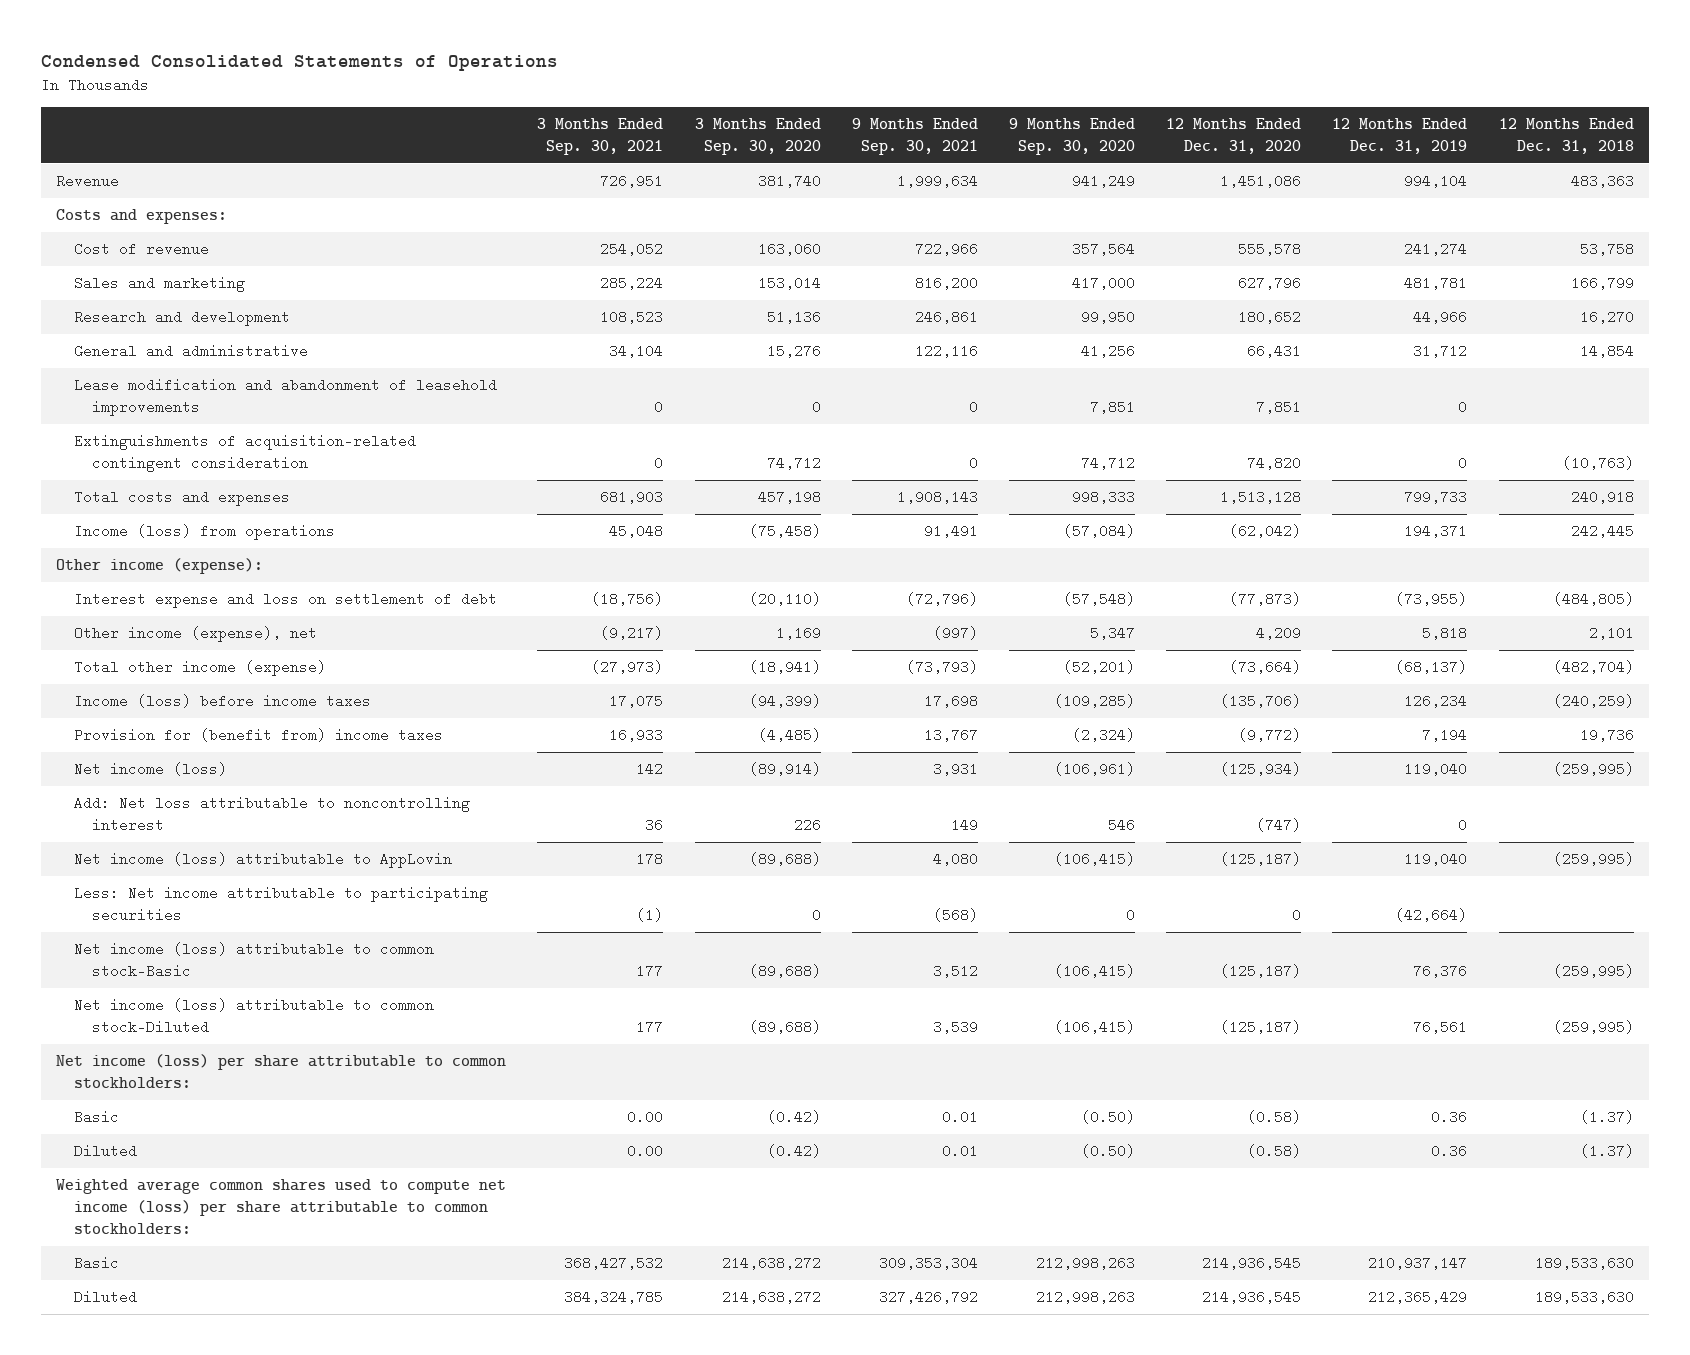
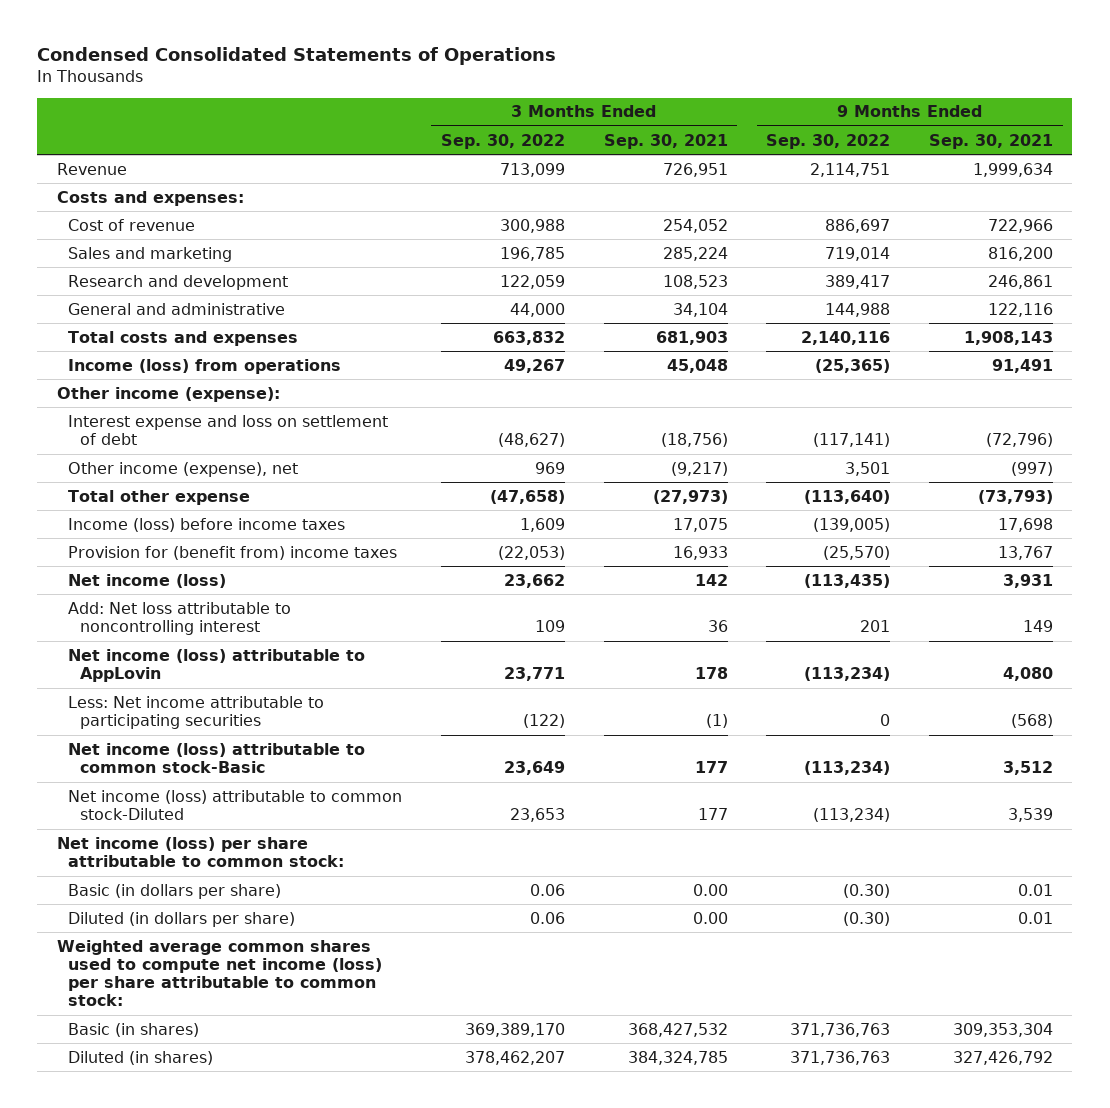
[694,118,821,155] 3 Months Ended Sep. 30, 2020 -> none
[1009,118,1136,155] 9 Months Ended Sep. 30, 2020 -> none
[1166,118,1302,154] 12 Months Ended Dec. 31, 2020 -> none
[1332,118,1468,154] 12 Months Ended Dec. 31, 2019 -> none
[1498,118,1634,154] 12 Months Ended Dec. 31, 2018 -> none
none -> [440,133,565,149] Sep. 30, 2022
none -> [766,133,891,149] Sep. 30, 2022
[73,378,497,417] Lease modification and abandonment of leasehold improvements -> none
[73,434,416,473] Extinguishments of acquisition-related contingent consideration -> none
[73,660,326,677] Total other income (expense) -> [68,489,251,505] Total other expense
[56,1054,507,1089] Net income (loss) per share attributable to common stockholders: -> [56,836,345,868] Net income (loss) per share attributable to common stock:
[73,1110,119,1125] Basic -> [68,883,282,899] Basic (in dollars per share)
[73,1144,137,1159] Diluted -> [68,911,296,927] Diluted (in dollars per share)
[56,1179,507,1235] Weighted average common shares used to compute net income (loss) per share attributable to common stockholders: -> [56,939,383,1007] Weighted average common shares used to compute net income (loss) per share attributable to common stock:
[73,1256,119,1271] Basic -> [68,1022,200,1037] Basic (in shares)
[73,1290,137,1305] Diluted -> [68,1050,214,1065] Diluted (in shares)

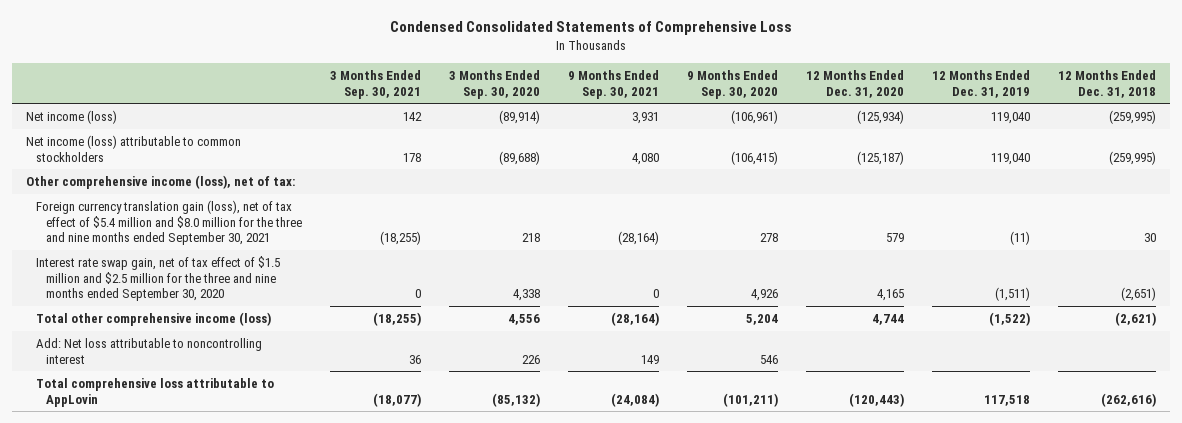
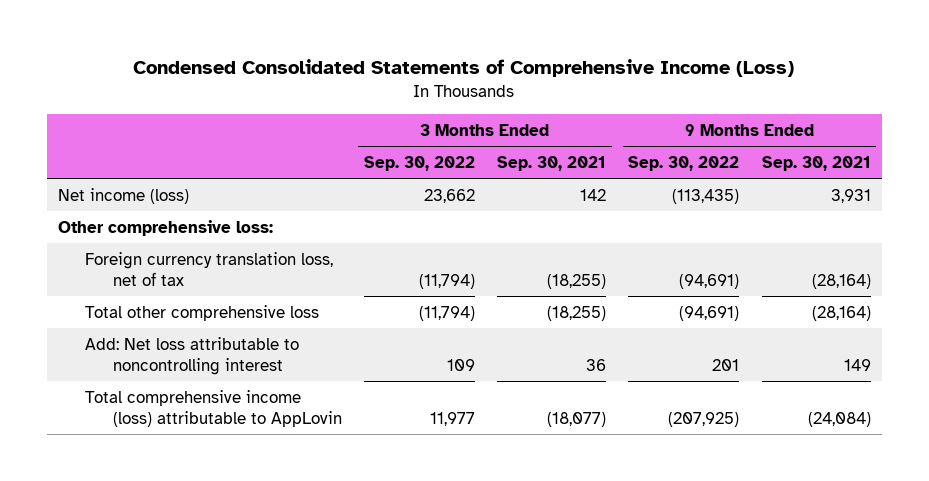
[390,21,793,36] Condensed Consolidated Statements of Comprehensive Loss -> [133,58,795,77] Condensed Consolidated Statements of Comprehensive Income (Loss)
[448,69,540,99] 3 Months Ended Sep. 30, 2020 -> none
[686,69,778,99] 9 Months Ended Sep. 30, 2020 -> none
[805,69,904,98] 12 Months Ended Dec. 31, 2020 -> none
[932,69,1031,98] 12 Months Ended Dec. 31, 2019 -> none
[1058,69,1157,98] 12 Months Ended Dec. 31, 2018 -> none
none -> [363,155,475,171] Sep. 30, 2022
none -> [628,155,740,171] Sep. 30, 2022
[25,134,241,162] Net income (loss) attributable to common stockholders -> none
[35,255,280,302] Interest rate swap gain, net of tax effect of $1.5 million and $2.5 million for the three and nine months ended September 30, 2020 -> none
[25,174,295,189] Other comprehensive income (loss), net of tax: -> [58,219,274,236] Other comprehensive loss:
[35,199,302,246] Foreign currency translation gain (loss), net of tax effect of $5.4 million and $8.0 million for the three and nine months ended September 30, 2021 -> [85,251,334,287] Foreign currency translation loss, net of tax
[35,311,271,326] Total other comprehensive income (loss) -> [85,304,320,321] Total other comprehensive loss
[35,377,274,407] Total comprehensive loss attributable to AppLovin -> [85,389,342,428] Total comprehensive income (loss) attributable to AppLovin

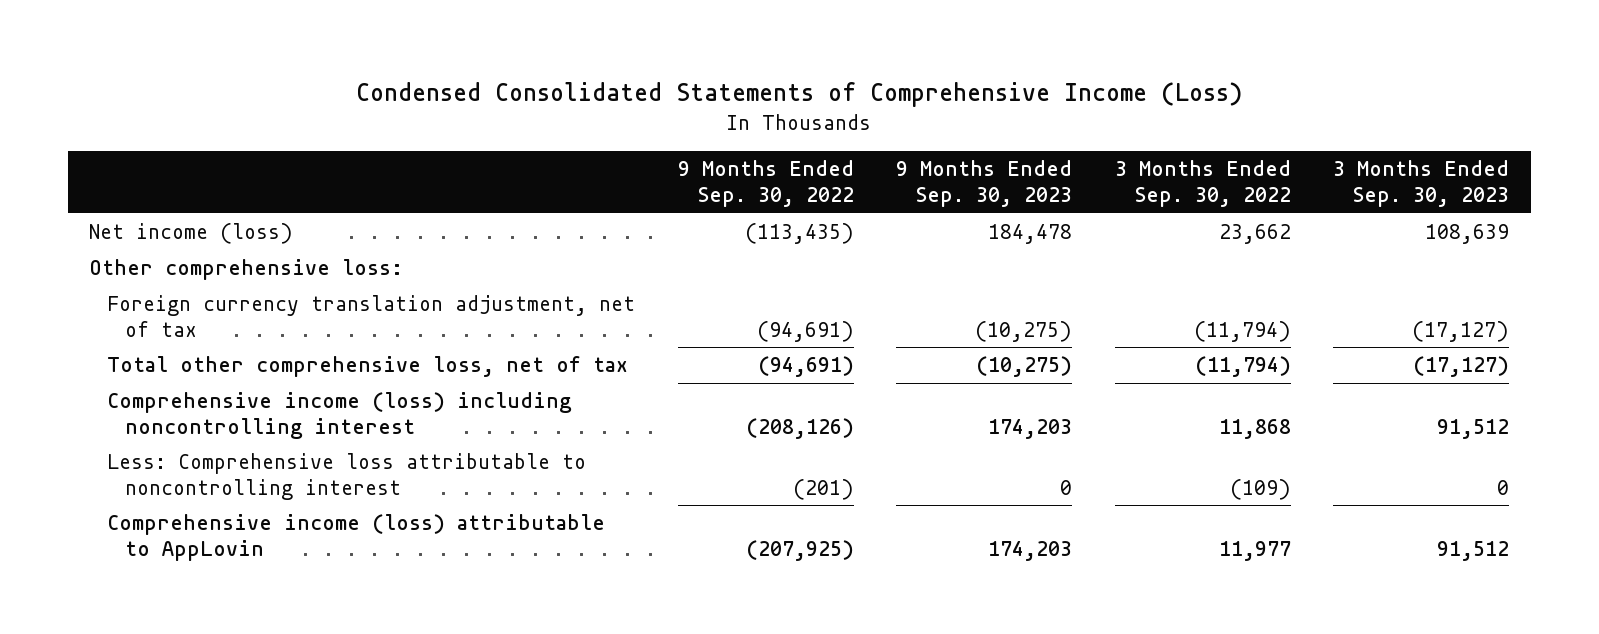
[497,155,607,171] Sep. 30, 2021 -> none
[761,155,871,171] Sep. 30, 2021 -> none
none -> [896,160,1073,208] 9 Months Ended Sep. 30, 2023
none -> [1333,160,1510,208] 3 Months Ended Sep. 30, 2023
[85,251,334,287] Foreign currency translation loss, net of tax -> [107,295,636,337] Foreign currency translation adjustment, net of tax
[85,304,320,321] Total other comprehensive loss -> [107,356,629,378] Total other comprehensive loss, net of tax
none -> [107,392,573,439] Comprehensive income (loss) including noncontrolling interest
[85,336,300,376] Add: Net loss attributable to noncontrolling interest -> [107,453,587,500] Less: Comprehensive loss attributable to noncontrolling interest
[446,359,475,372] 109 -> [1229,478,1291,500] (109)
[712,359,740,372] 201 -> [792,478,854,500] (201)
[85,389,342,428] Total comprehensive income (loss) attributable to AppLovin -> [107,514,606,561] Comprehensive income (loss) attributable to AppLovin

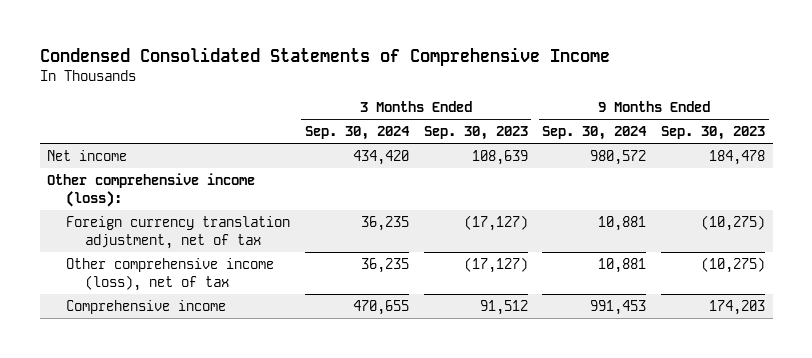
[356,82,1243,108] Condensed Consolidated Statements of Comprehensive Income (Loss) -> [39,46,610,66] Condensed Consolidated Statements of Comprehensive Income
[677,160,854,208] 9 Months Ended Sep. 30, 2022 -> none
[1114,160,1291,208] 3 Months Ended Sep. 30, 2022 -> none
none -> [304,126,410,141] Sep. 30, 2024
none -> [542,126,648,141] Sep. 30, 2024
[89,223,294,245] Net income (loss) -> [47,150,128,162] Net income
[89,259,404,281] Other comprehensive loss: -> [47,173,256,208] Other comprehensive income (loss):
[107,453,587,500] Less: Comprehensive loss attributable to noncontrolling interest -> none
[107,514,606,561] Comprehensive income (loss) attributable to AppLovin -> none
[107,356,629,378] Total other comprehensive loss, net of tax -> [65,258,274,292] Other comprehensive income (loss), net of tax
[107,392,573,439] Comprehensive income (loss) including noncontrolling interest -> [65,300,226,315] Comprehensive income

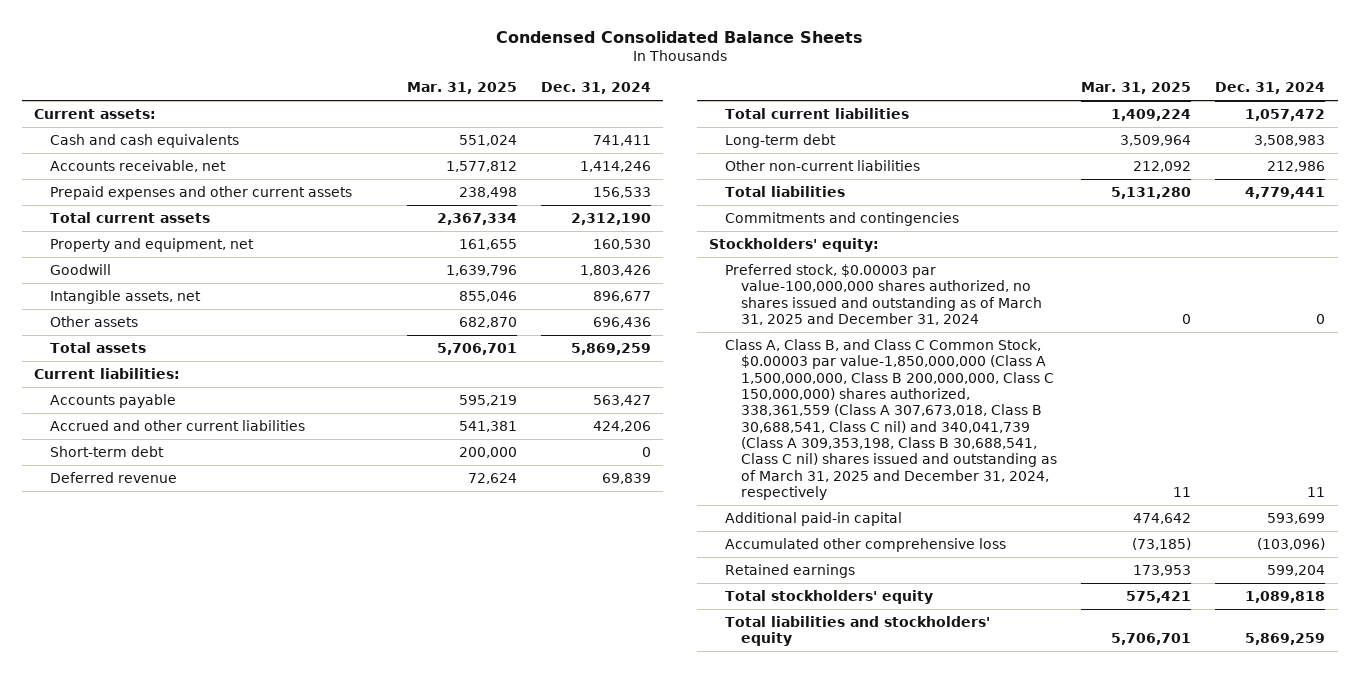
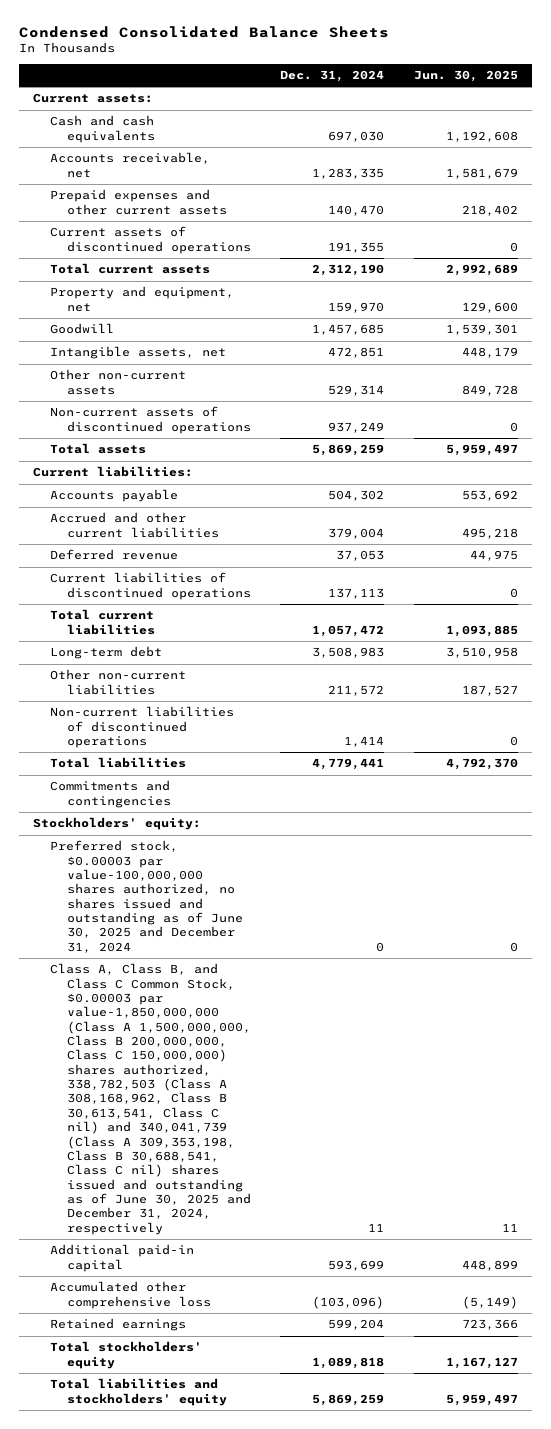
[406,82,517,95] Mar. 31, 2025 -> none
none -> [413,70,518,83] Jun. 30, 2025
[593,134,652,146] 741,411 -> [328,130,385,142] 697,030
[580,160,652,172] 1,414,246 -> [312,167,385,179] 1,283,335
[593,186,652,198] 156,533 -> [328,204,385,216] 140,470
none -> [50,226,251,254] Current assets of discontinued operations
[593,238,652,250] 160,530 -> [328,301,385,313] 159,970
[580,264,652,276] 1,803,426 -> [312,324,385,336] 1,457,685
[593,290,652,302] 896,677 -> [328,347,385,359] 472,851
[50,315,139,327] Other assets -> [50,369,187,395] Other non-current assets
[593,316,652,328] 696,436 -> [328,384,385,396] 529,314
none -> [50,406,251,434] Non-current assets of discontinued operations
[50,445,165,457] Short-term debt -> none
[593,394,652,406] 563,427 -> [328,490,385,502] 504,302
[593,420,652,432] 424,206 -> [328,527,385,539] 379,004
[602,472,652,484] 69,839 -> [336,550,385,562] 37,053
none -> [50,572,251,600] Current liabilities of discontinued operations
[1267,160,1326,172] 212,986 -> [328,684,385,696] 211,572
none -> [50,706,235,749] Non-current liabilities of discontinued operations
[724,263,1042,325] Preferred stock, $0.00003 par value-100,000,000 shares authorized, no shares issued and outstanding as of March 31, 2025 and December 31, 2024 -> [50,840,243,953] Preferred stock, $0.00003 par value-100,000,000 shares authorized, no shares issued and outstanding as of June 30, 2025 and December 31, 2024
[724,338,1057,501] Class A, Class B, and Class C Common Stock, $0.00003 par value-1,850,000,000 (Class A 1,500,000,000, Class B 200,000,000, Class C 150,000,000) shares authorized, 338,361,559 (Class A 307,673,018, Class B 30,688,541, Class C nil) and 340,041,739 (Class A 309,353,198, Class B 30,688,541, Class C nil) shares issued and outstanding as of March 31, 2025 and December 31, 2024, respectively -> [50,963,251,1235] Class A, Class B, and Class C Common Stock, $0.00003 par value-1,850,000,000 (Class A 1,500,000,000, Class B 200,000,000, Class C 150,000,000) shares authorized, 338,782,503 (Class A 308,168,962, Class B 30,613,541, Class C nil) and 340,041,739 (Class A 309,353,198, Class B 30,688,541, Class C nil) shares issued and outstanding as of June 30, 2025 and December 31, 2024, respectively

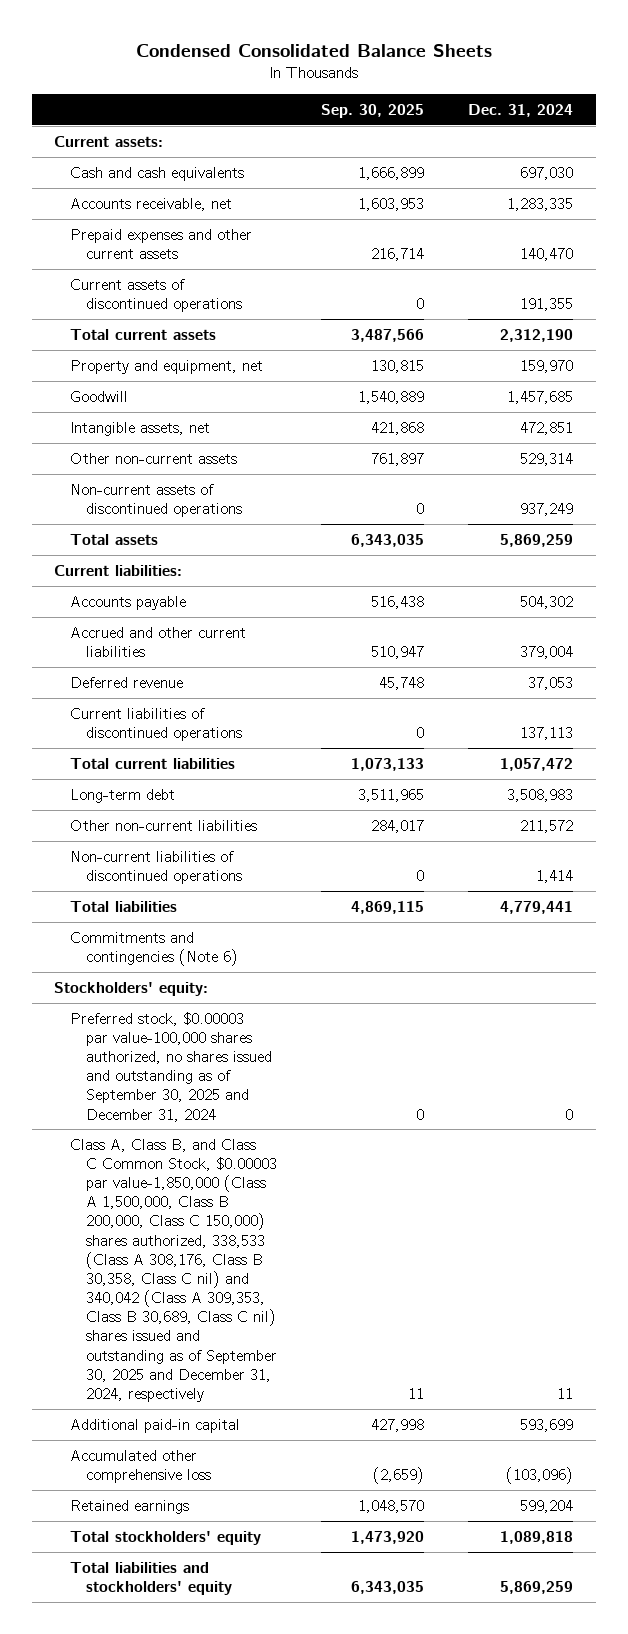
[413,70,518,83] Jun. 30, 2025 -> none
none -> [321,103,425,118] Sep. 30, 2025
[50,780,171,808] Commitments and contingencies -> [70,931,239,966] Commitments and contingencies (Note 6)
[50,840,243,953] Preferred stock, $0.00003 par value-100,000,000 shares authorized, no shares issued and outstanding as of June 30, 2025 and December 31, 2024 -> [70,1011,273,1122] Preferred stock, $0.00003 par value-100,000 shares authorized, no shares issued and outstanding as of September 30, 2025 and December 31, 2024
[50,963,251,1235] Class A, Class B, and Class C Common Stock, $0.00003 par value-1,850,000,000 (Class A 1,500,000,000, Class B 200,000,000, Class C 150,000,000) shares authorized, 338,782,503 (Class A 308,168,962, Class B 30,613,541, Class C nil) and 340,041,739 (Class A 309,353,198, Class B 30,688,541, Class C nil) shares issued and outstanding as of June 30, 2025 and December 31, 2024, respectively -> [70,1138,278,1402] Class A, Class B, and Class C Common Stock, $0.00003 par value-1,850,000 (Class A 1,500,000, Class B 200,000, Class C 150,000) shares authorized, 338,533 (Class A 308,176, Class B 30,358, Class C nil) and 340,042 (Class A 309,353, Class B 30,689, Class C nil) shares issued and outstanding as of September 30, 2025 and December 31, 2024, respectively

